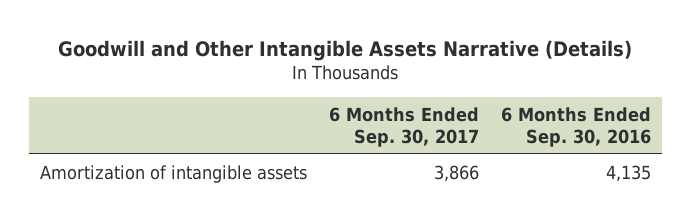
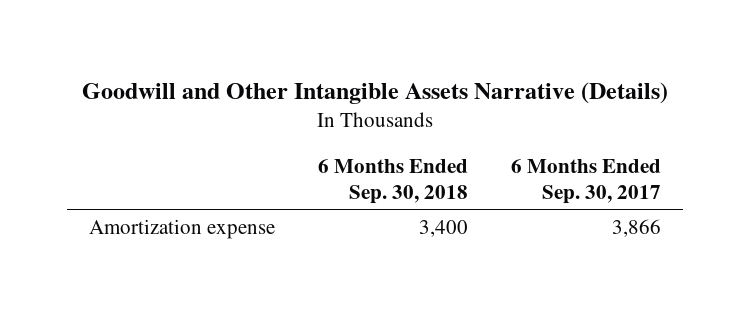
[500,106,651,147] 6 Months Ended Sep. 30, 2016 -> none
none -> [317,158,468,204] 6 Months Ended Sep. 30, 2018
[39,164,307,183] Amortization of intangible assets -> [88,219,275,240] Amortization expense

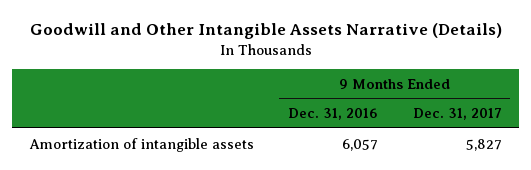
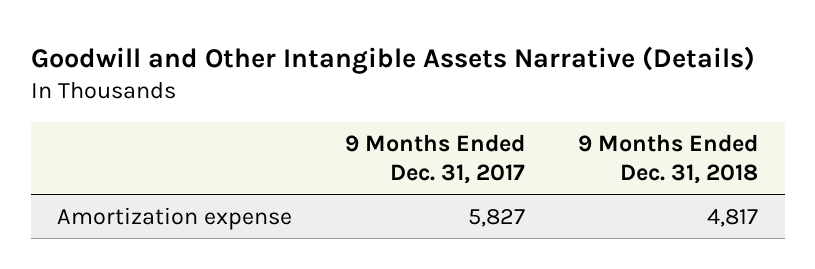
[288,108,379,121] Dec. 31, 2016 -> none
none -> [578,133,759,185] 9 Months Ended Dec. 31, 2018
[28,137,254,152] Amortization of intangible assets -> [57,207,293,231] Amortization expense

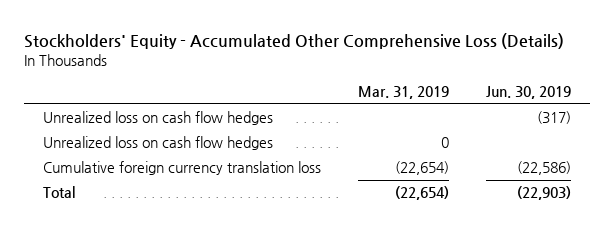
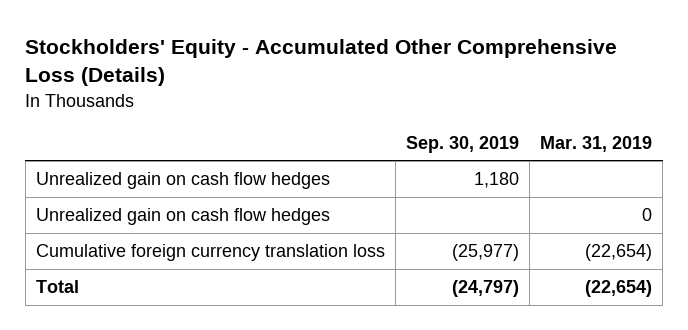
[486,86,572,100] Jun. 30, 2019 -> none
none -> [405,135,519,153] Sep. 30, 2019
[42,111,273,126] Unrealized loss on cash flow hedges -> [35,172,330,190] Unrealized gain on cash flow hedges
[42,136,273,151] Unrealized loss on cash flow hedges -> [35,208,330,226] Unrealized gain on cash flow hedges

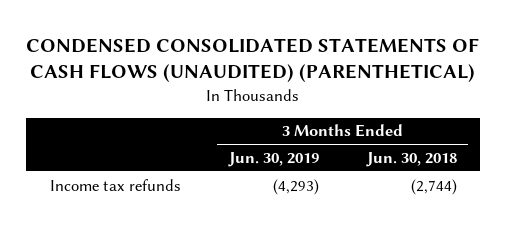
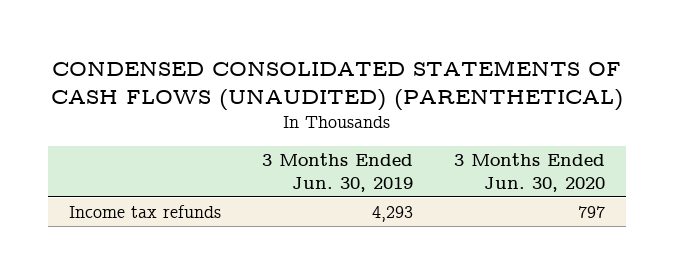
[365,151,457,167] Jun. 30, 2018 -> none
none -> [454,153,606,193] 3 Months Ended Jun. 30, 2020
[272,178,319,195] (4,293) -> [372,206,414,223] 4,293

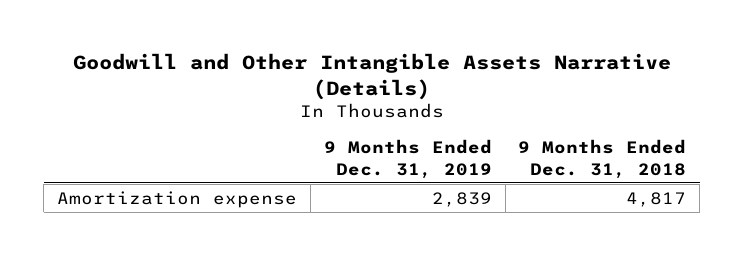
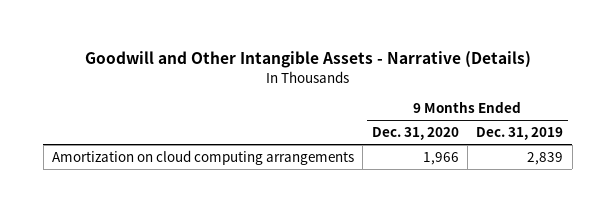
[72,53,671,100] Goodwill and Other Intangible Assets Narrative (Details) -> [84,51,531,69] Goodwill and Other Intangible Assets - Narrative (Details)
[518,139,687,179] 9 Months Ended Dec. 31, 2018 -> none
none -> [371,127,459,141] Dec. 31, 2020
[57,190,298,208] Amortization expense -> [51,149,354,165] Amortization on cloud computing arrangements

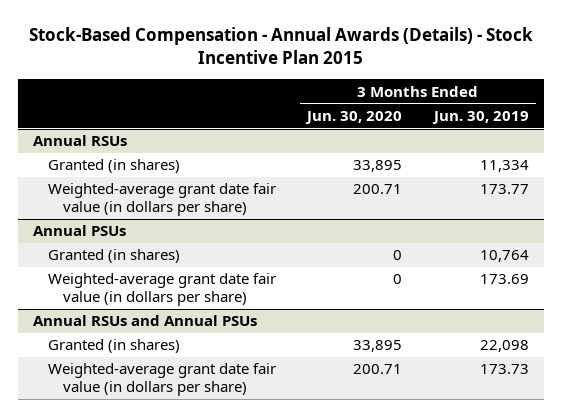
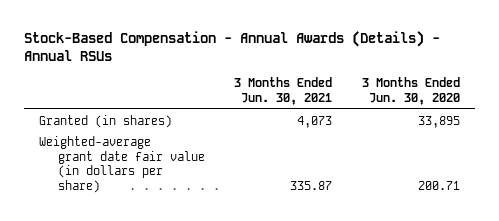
[29,27,534,65] Stock-Based Compensation - Annual Awards (Details) - Stock Incentive Plan 2015 -> [24,30,441,61] Stock-Based Compensation - Annual Awards (Details) - Annual RSUs
[431,110,529,124] Jun. 30, 2019 -> none
none -> [234,77,333,106] 3 Months Ended Jun. 30, 2021
[33,135,128,147] Annual RSUs -> none
[33,225,127,237] Annual PSUs -> none
[48,249,181,264] Granted (in shares) -> none
[48,273,277,307] Weighted-average grant date fair value (in dollars per share) -> none
[33,315,258,327] Annual RSUs and Annual PSUs -> none
[48,339,181,354] Granted (in shares) -> none
[48,363,277,397] Weighted-average grant date fair value (in dollars per share) -> none

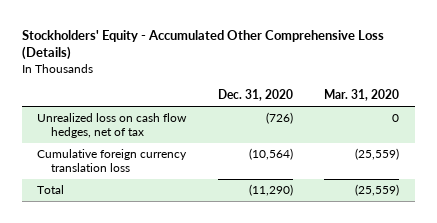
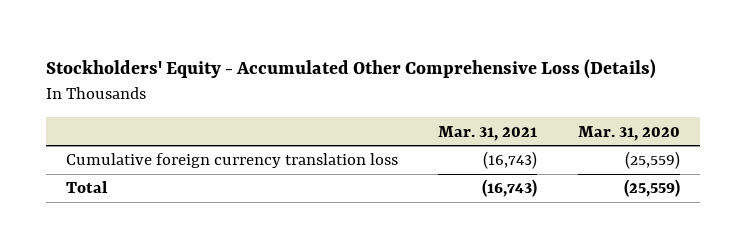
[217,89,293,102] Dec. 31, 2020 -> none
none -> [438,125,538,141] Mar. 31, 2021
[37,113,188,138] Unrealized loss on cash flow hedges, net of tax -> none

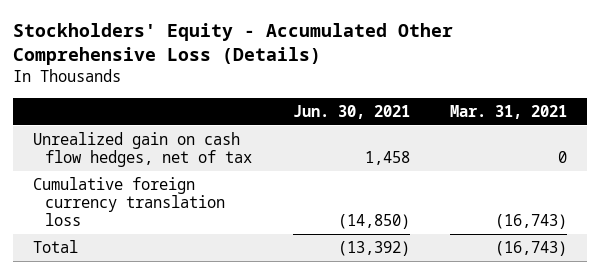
[577,125,680,141] Mar. 31, 2020 -> none
none -> [292,104,410,119] Jun. 30, 2021
none -> [33,132,253,167] Unrealized gain on cash flow hedges, net of tax

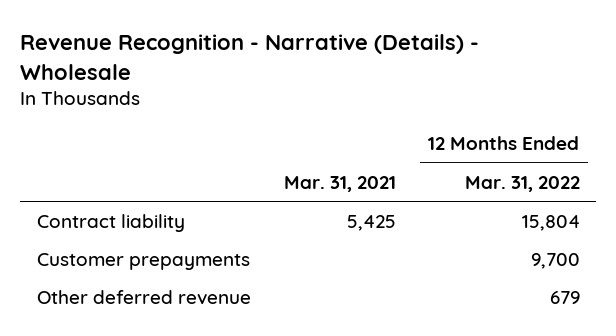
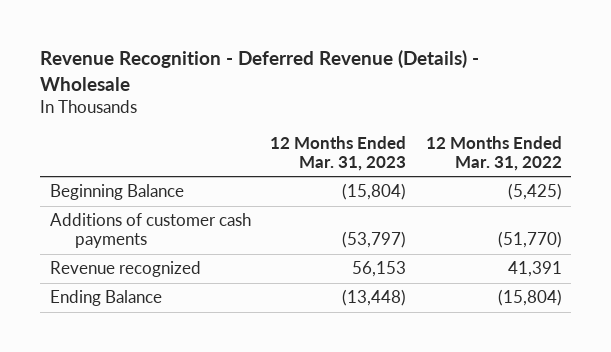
[20,34,480,80] Revenue Recognition - Narrative (Details) - Wholesale -> [39,50,479,91] Revenue Recognition - Deferred Revenue (Details) - Wholesale
[283,175,396,192] Mar. 31, 2021 -> none
none -> [270,135,407,171] 12 Months Ended Mar. 31, 2023
[36,213,185,232] Contract liability -> none
[36,252,250,270] Customer prepayments -> none
[36,289,251,305] Other deferred revenue -> none
none -> [49,184,184,201] Beginning Balance
none -> [49,213,251,249] Additions of customer cash payments
none -> [49,261,201,278] Revenue recognized
none -> [49,290,162,307] Ending Balance

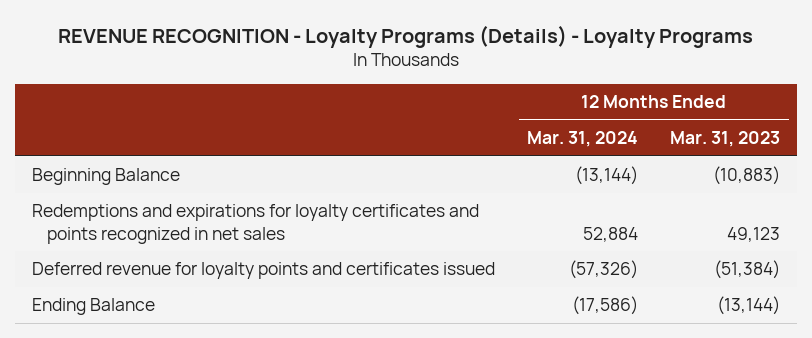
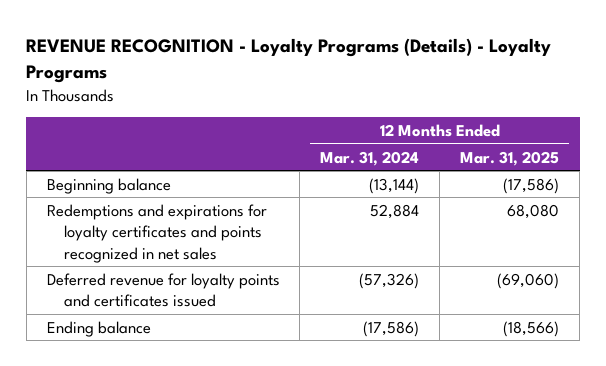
[670,131,781,148] Mar. 31, 2023 -> none
none -> [460,150,560,166] Mar. 31, 2025
[31,168,180,186] Beginning Balance -> [46,177,171,194] Beginning balance
[31,298,155,316] Ending Balance -> [46,320,151,337] Ending balance

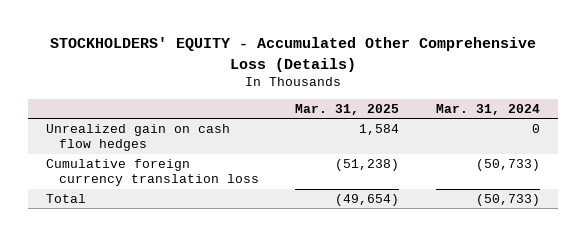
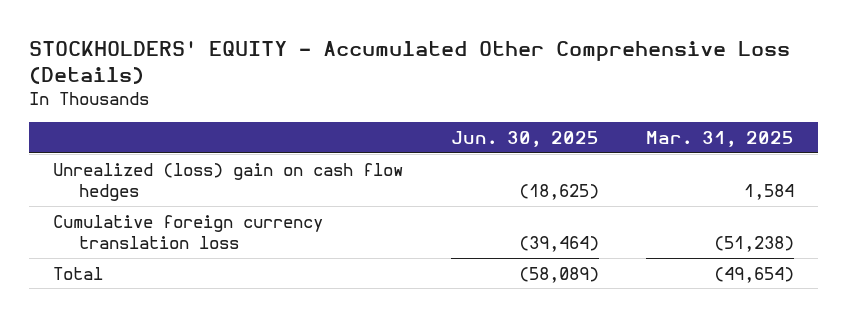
[435,103,540,115] Mar. 31, 2024 -> none
none -> [450,130,599,147] Jun. 30, 2025
[46,123,231,152] Unrealized gain on cash flow hedges -> [53,162,404,202] Unrealized (loss) gain on cash flow hedges

